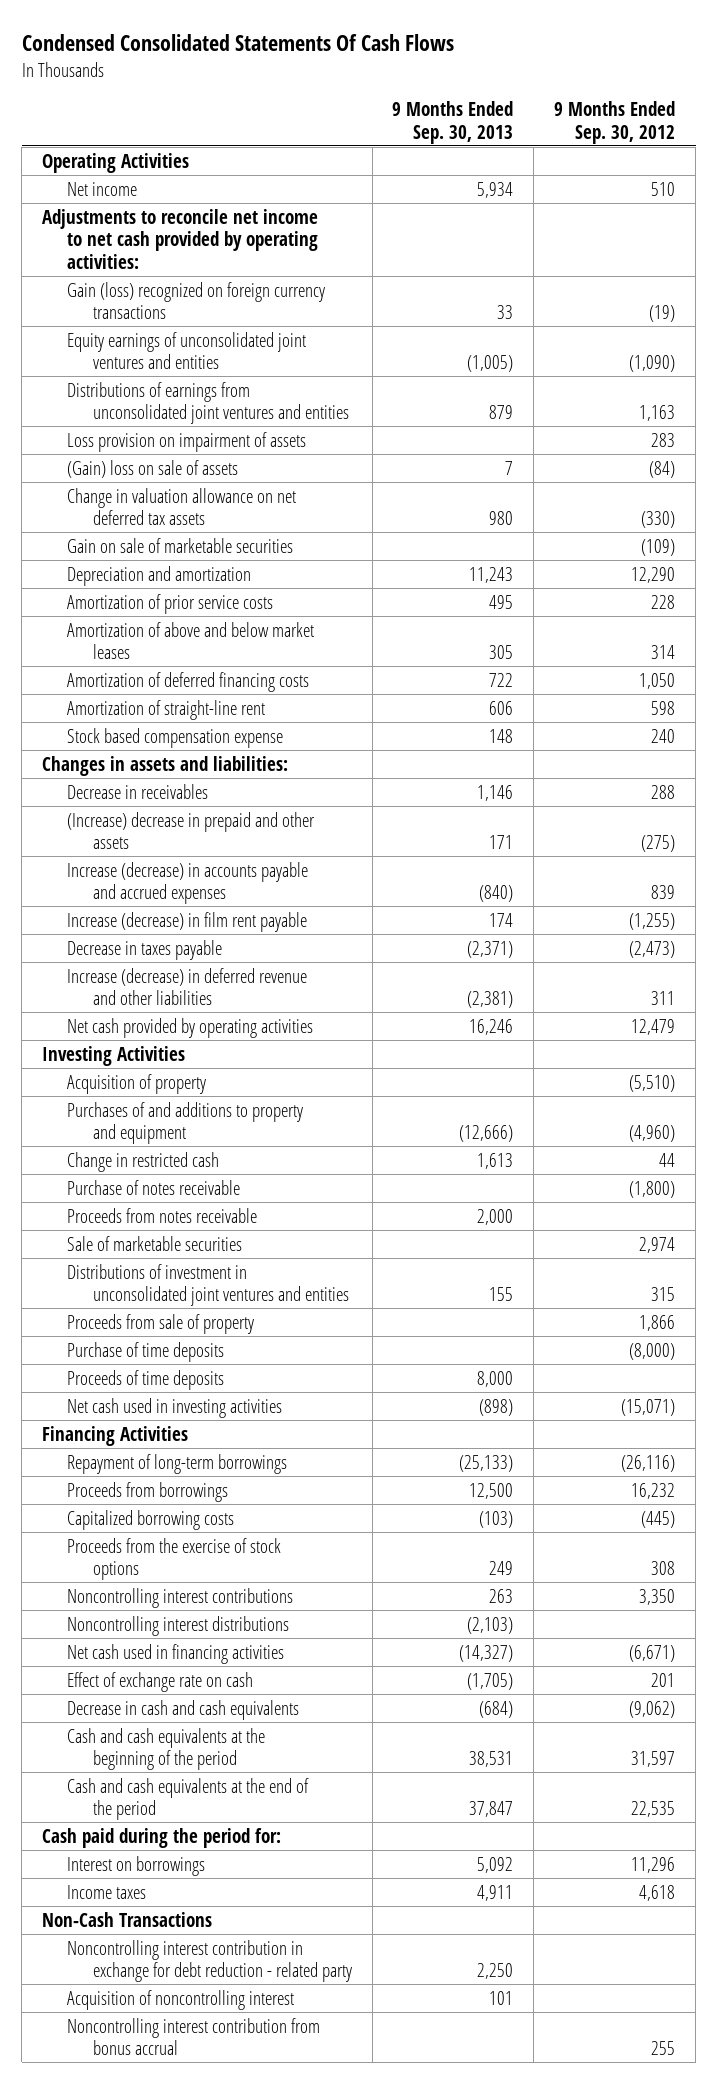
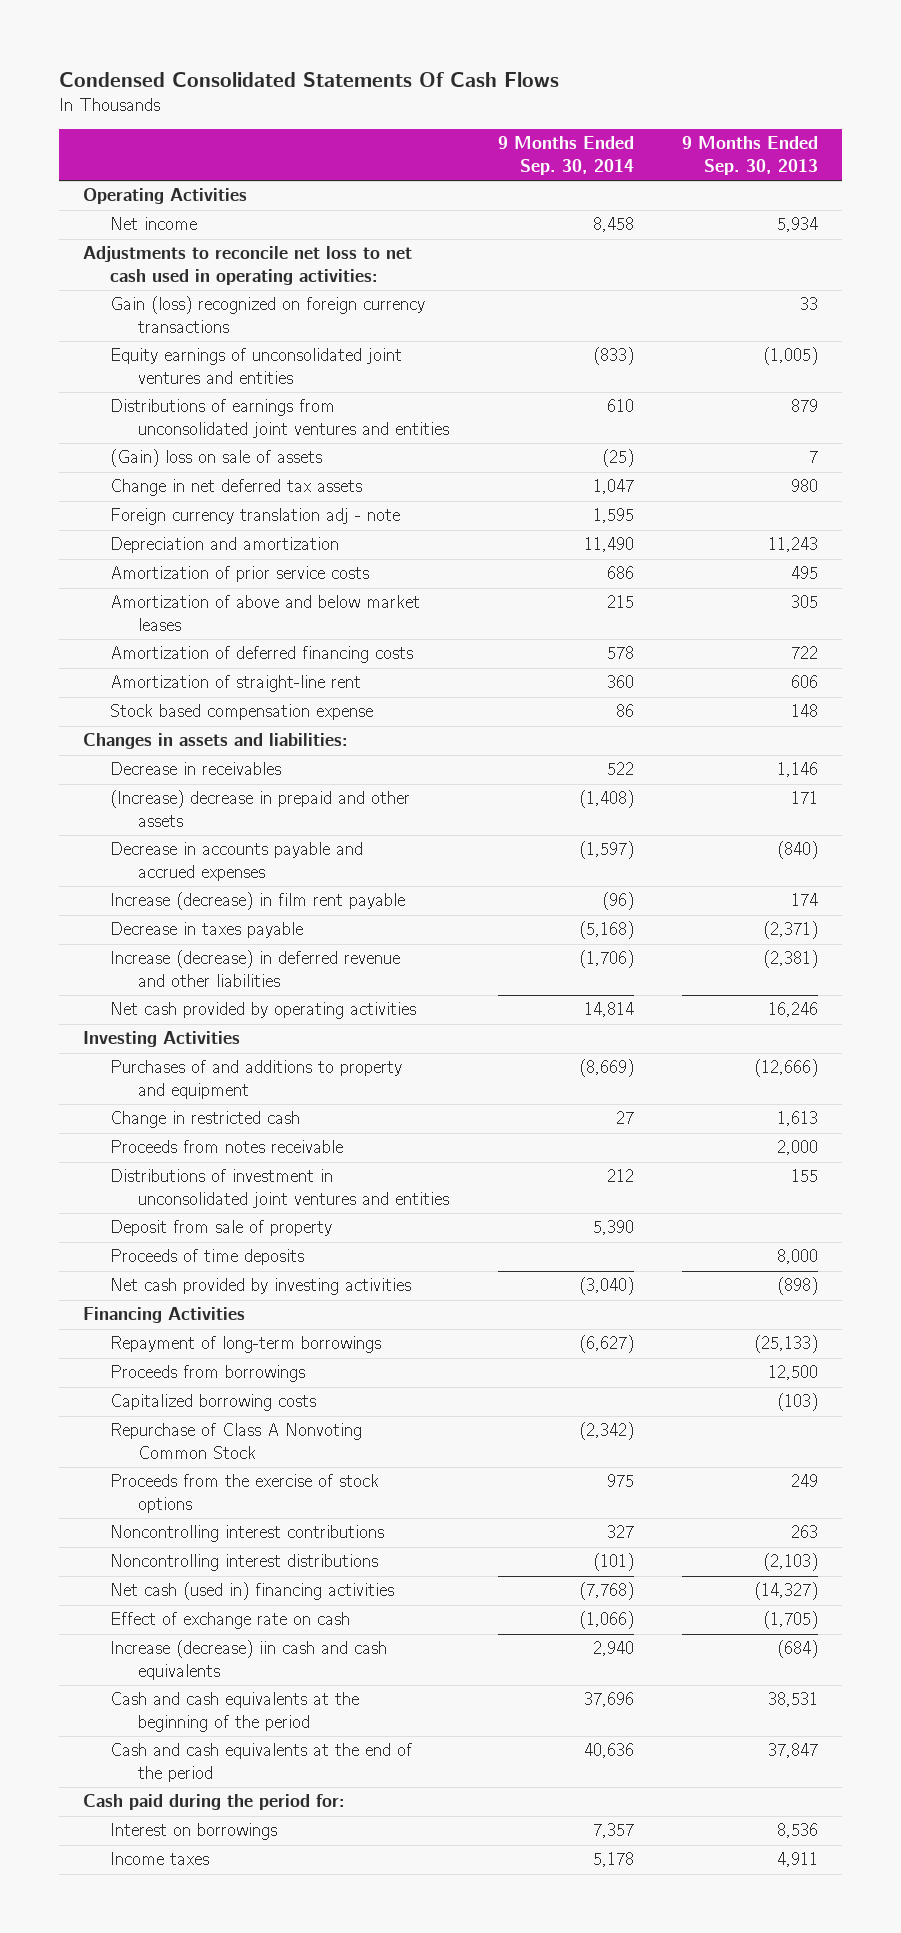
[554,101,676,144] 9 Months Ended Sep. 30, 2012 -> none
none -> [497,136,634,176] 9 Months Ended Sep. 30, 2014
[42,208,319,269] Adjustments to reconcile net income to net cash provided by operating activities: -> [82,246,412,286] Adjustments to reconcile net loss to net cash used in operating activities:
[67,431,307,452] Loss provision on impairment of assets -> none
[67,537,294,553] Gain on sale of marketable securities -> none
[67,487,297,526] Change in valuation allowance on net deferred tax assets -> [110,479,363,497] Change in net deferred tax assets
none -> [110,508,401,526] Foreign currency translation adj - note
[67,861,309,905] Increase (decrease) in accounts payable and accrued expenses -> [110,842,364,882] Decrease in accounts payable and accrued expenses
[67,1073,207,1094] Acquisition of property -> none
[67,1179,241,1195] Purchase of notes receivable -> none
[67,1235,243,1251] Sale of marketable securities -> none
[67,1341,225,1362] Purchase of time deposits -> none
[67,1313,255,1334] Proceeds from sale of property -> [110,1220,333,1237] Deposit from sale of property
[67,1397,283,1418] Net cash used in investing activities -> [110,1278,412,1296] Net cash provided by investing activities
none -> [110,1423,363,1460] Repurchase of Class A Nonvoting Common Stock
[67,1643,285,1664] Net cash used in financing activities -> [110,1582,395,1601] Net cash (used in) financing activities
[67,1699,300,1720] Decrease in cash and cash equivalents -> [110,1640,388,1681] Increase (decrease) iin cash and cash equivalents
[477,1856,514,1873] 5,092 -> [777,1823,819,1839] 8,536
[42,1911,213,1927] Non-Cash Transactions -> none
[67,1939,352,1983] Noncontrolling interest contribution in exchange for debt reduction - related party -> none
[67,1989,295,2010] Acquisition of noncontrolling interest -> none
[67,2017,321,2056] Noncontrolling interest contribution from bonus accrual -> none

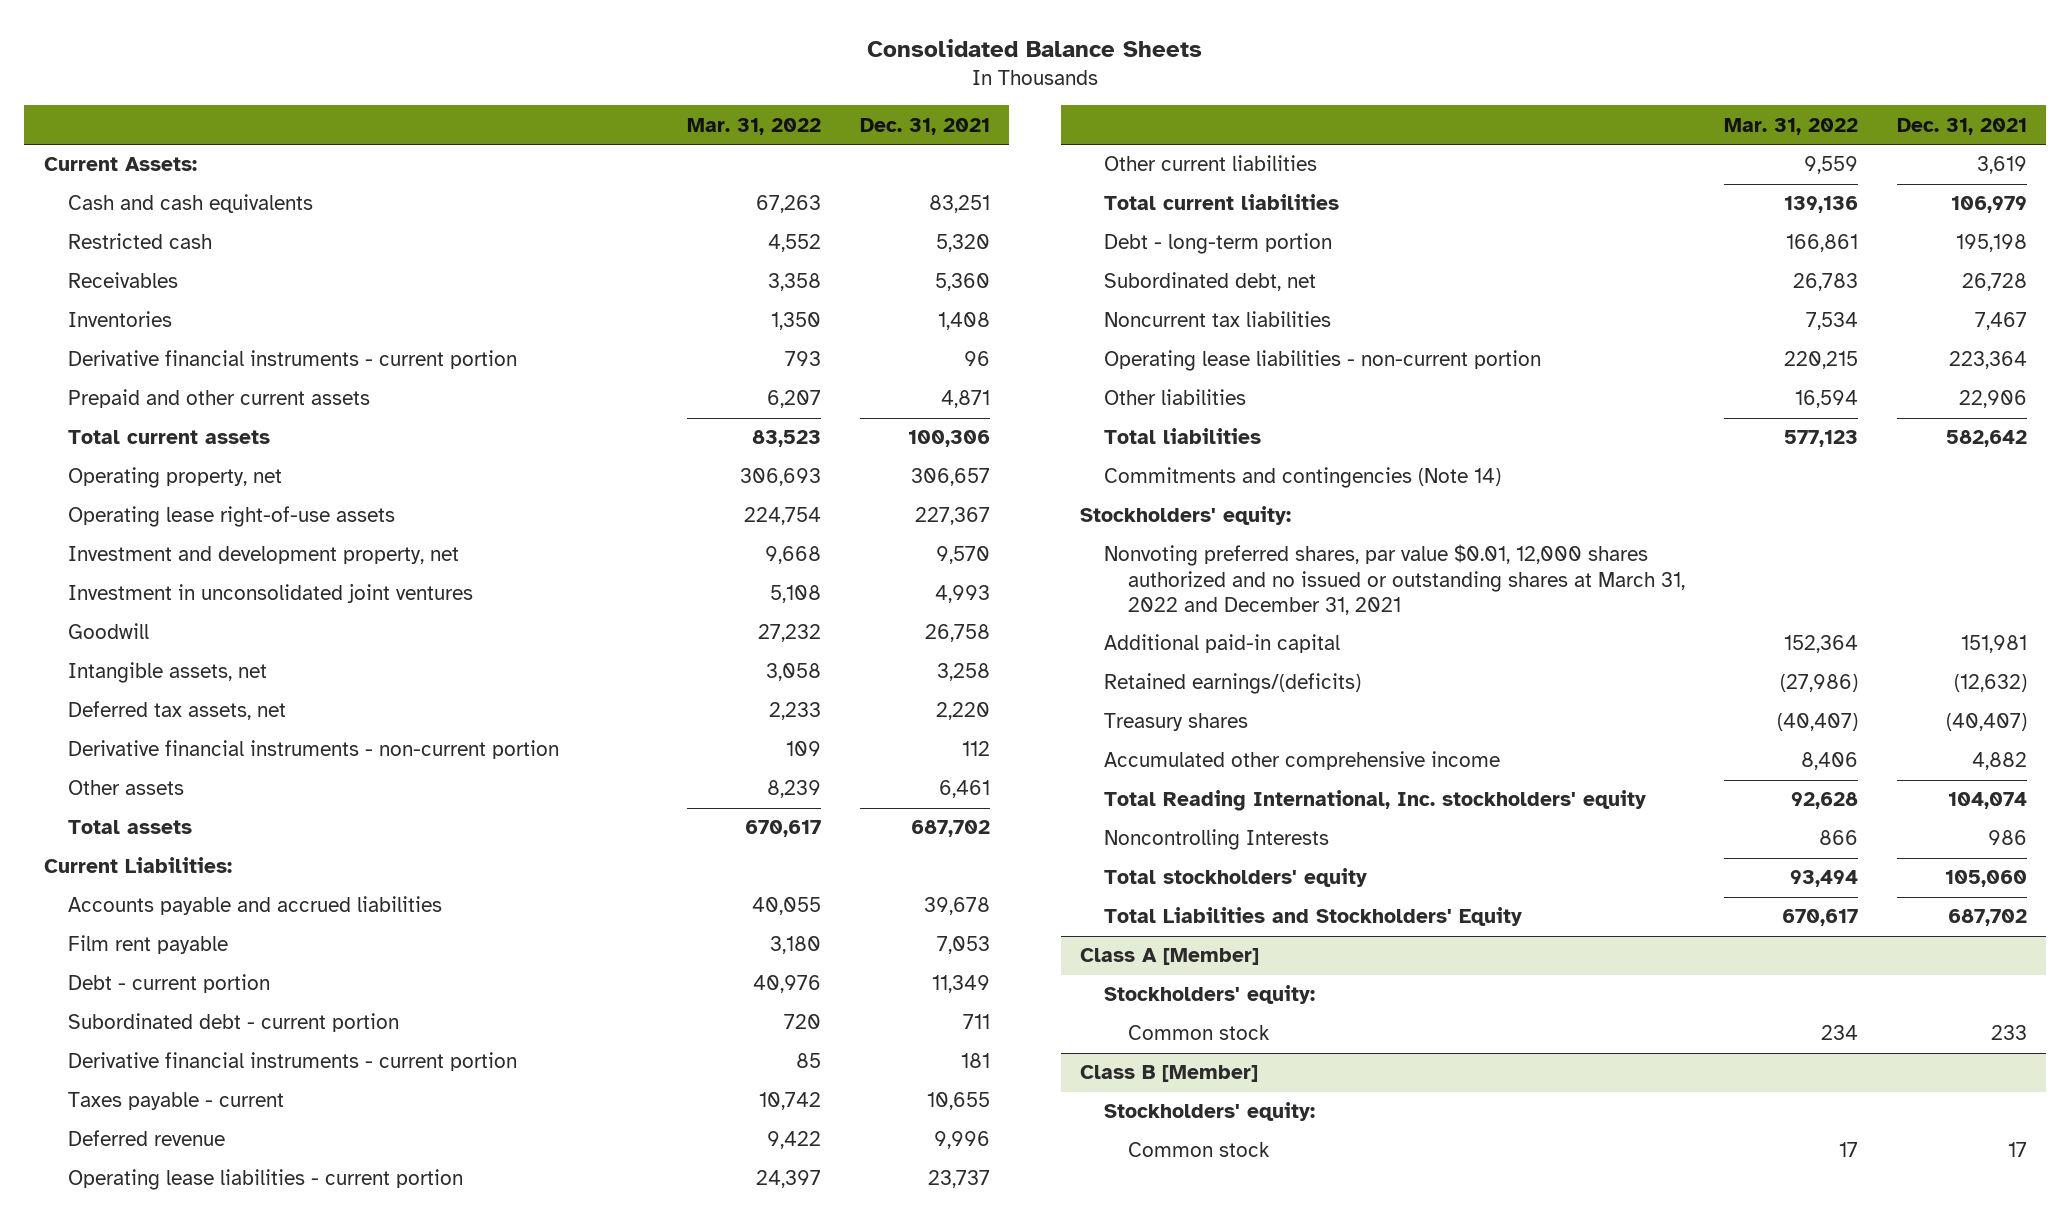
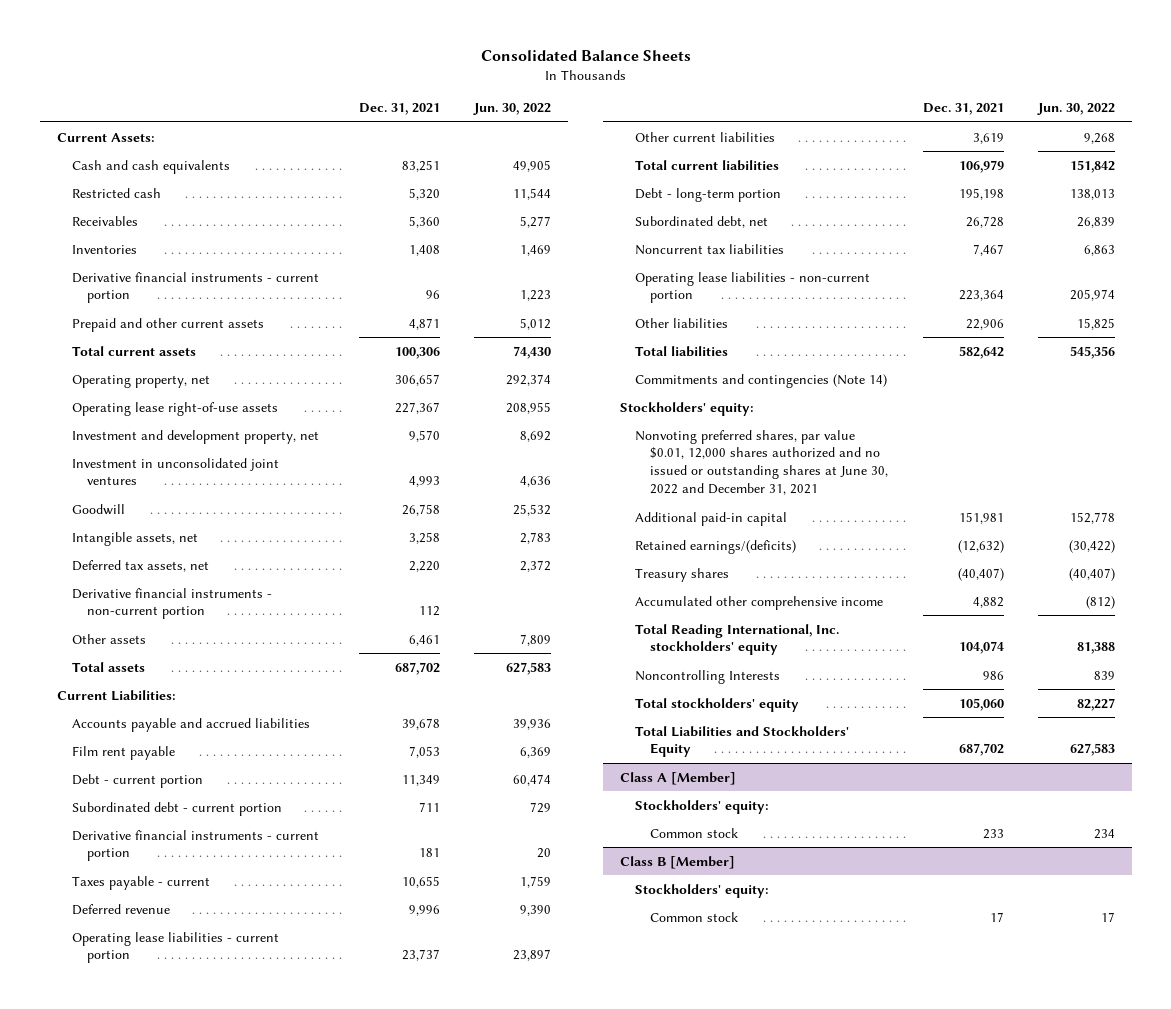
[687,117,822,135] Mar. 31, 2022 -> none
none -> [473,102,552,115] Jun. 30, 2022
[1104,544,1686,615] Nonvoting preferred shares, par value $0.01, 12,000 shares authorized and no issued or outstanding shares at March 31, 2022 and December 31, 2021 -> [635,429,889,495] Nonvoting preferred shares, par value $0.01, 12,000 shares authorized and no issued or outstanding shares at June 30, 2022 and December 31, 2021

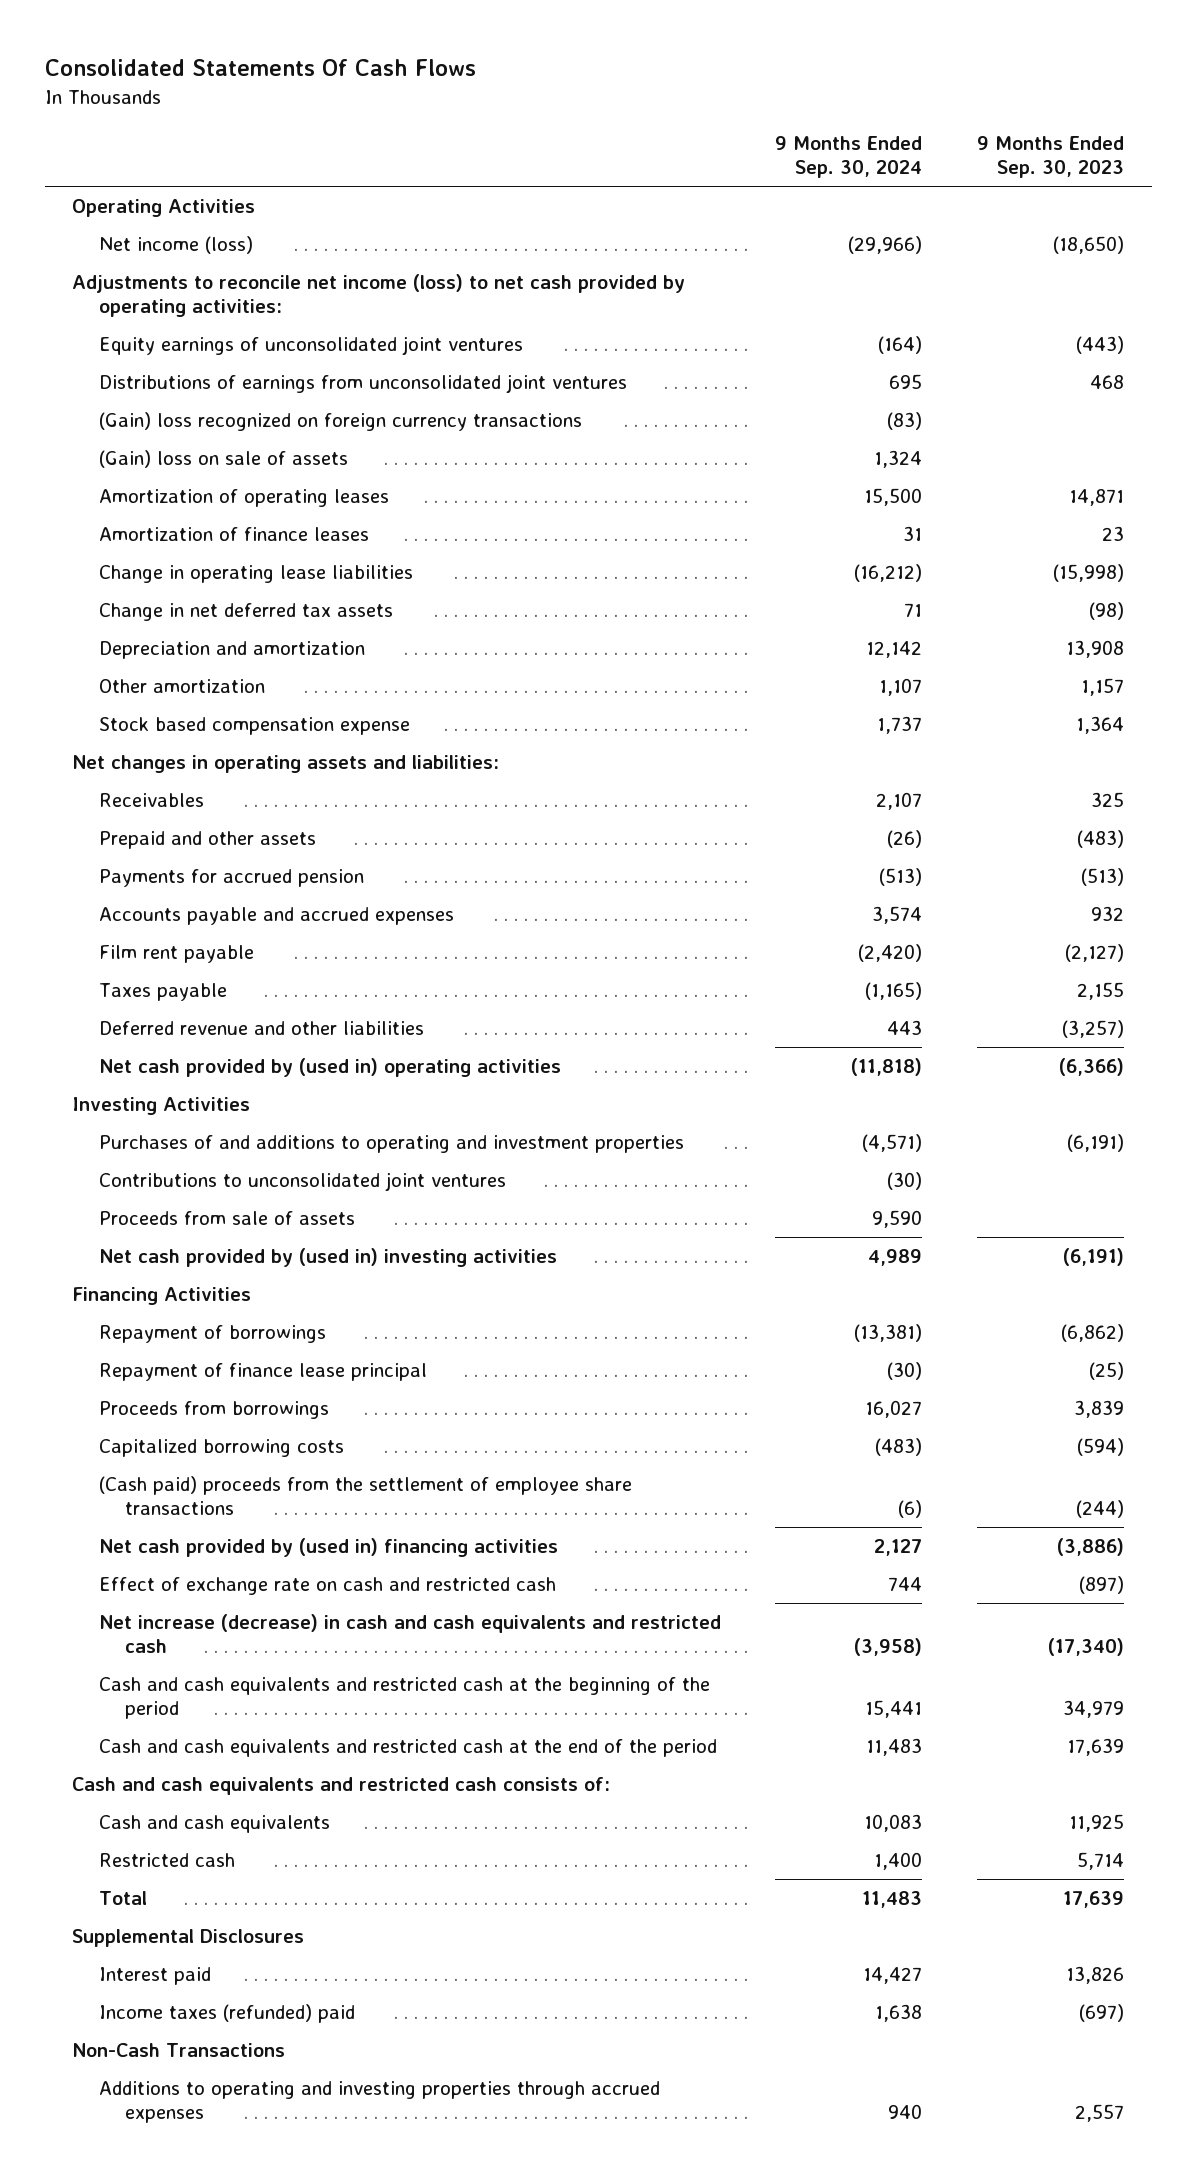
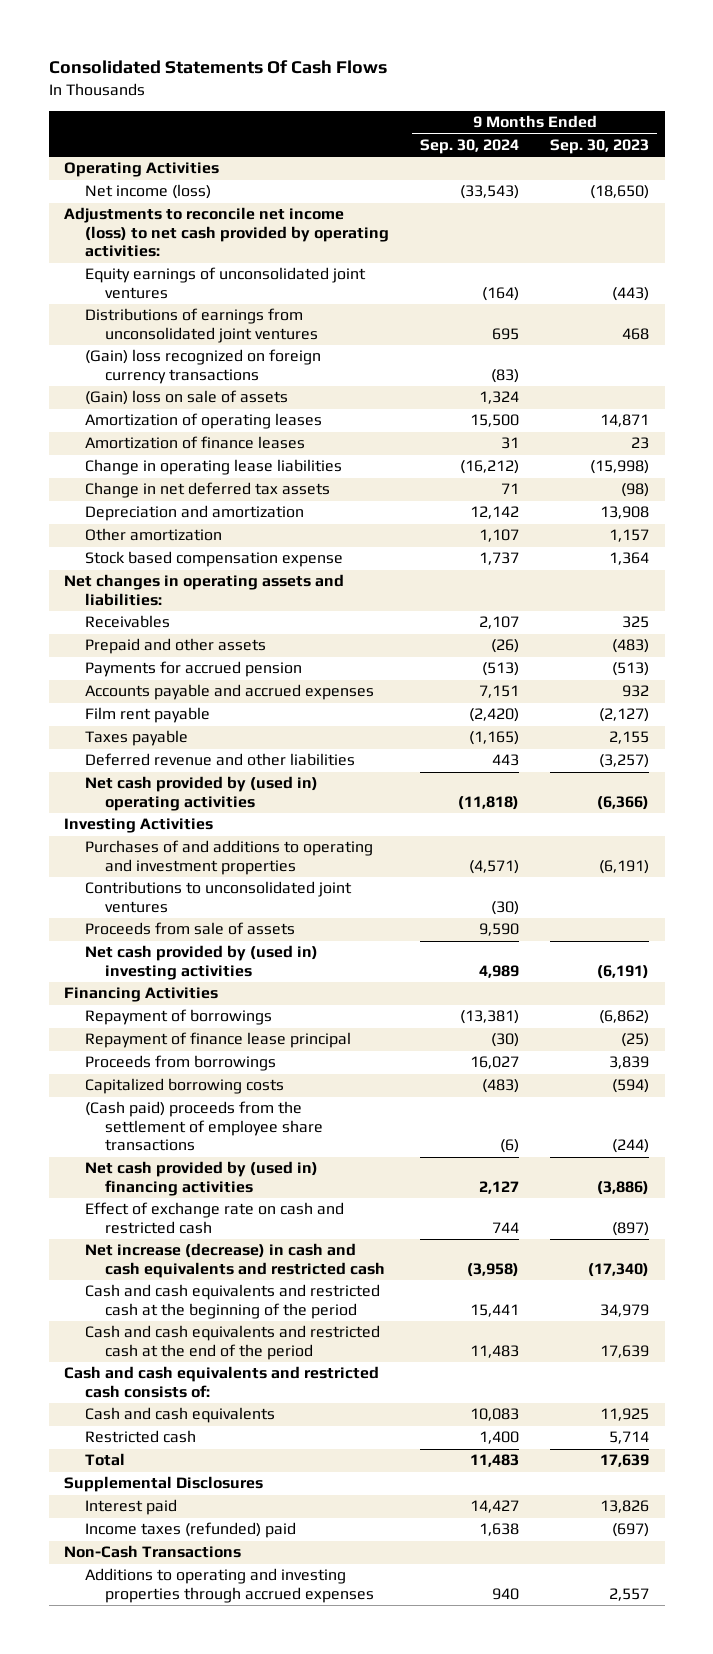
[848,235,923,254] (29,966) -> [459,185,519,200] (33,543)
[872,905,923,924] 3,574 -> [478,685,519,699] 7,151

